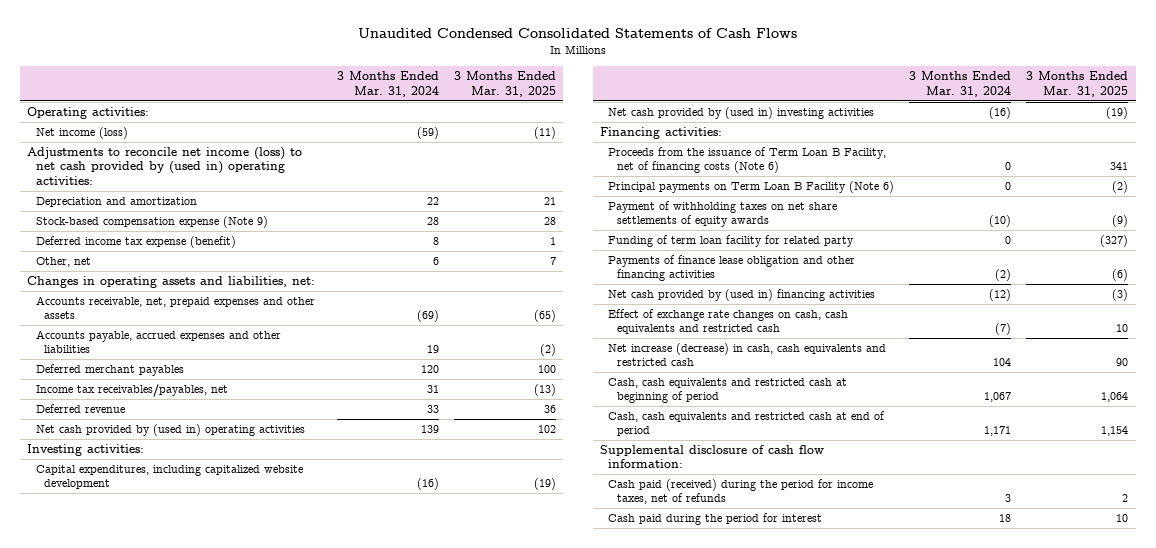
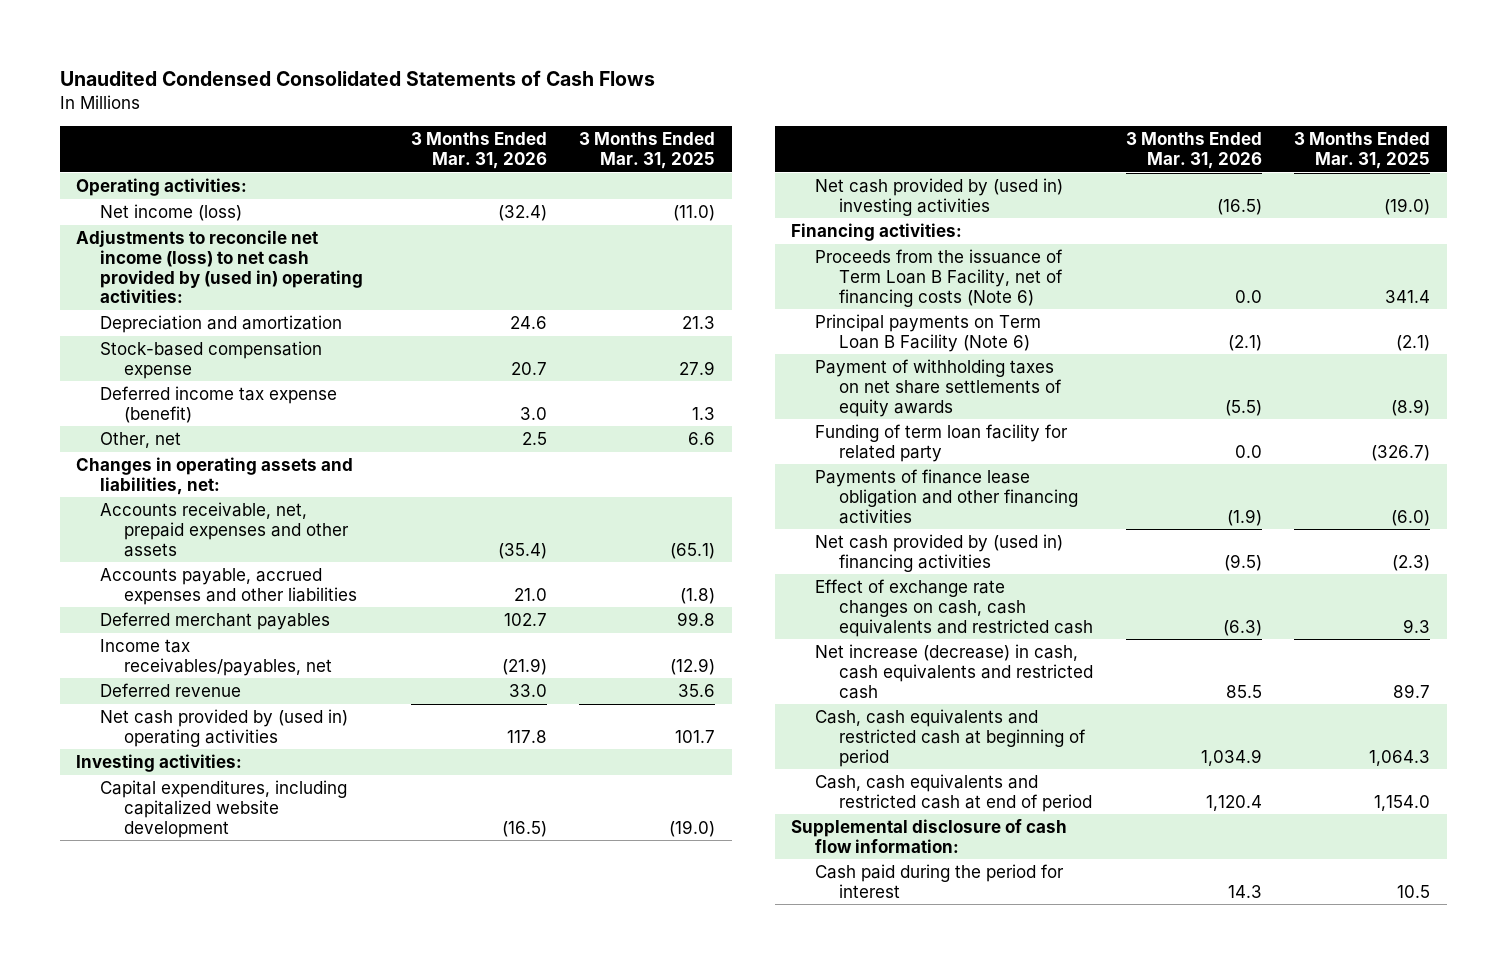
[336,71,439,97] 3 Months Ended Mar. 31, 2024 -> none
none -> [410,132,547,170] 3 Months Ended Mar. 31, 2026
[533,127,556,140] (11) -> [673,205,716,222] (11.0)
[543,197,556,206] 21 -> [682,316,716,330] 21.3
[35,216,268,229] Stock-based compensation expense (Note 9) -> [99,341,322,379] Stock-based compensation expense
[543,217,556,226] 28 -> [679,360,716,375] 27.9
[549,237,556,246] 1 -> [692,406,716,420] 1.3
[549,257,556,266] 7 -> [688,432,716,446] 6.6
[533,310,556,323] (65) -> [670,542,716,559] (65.1)
[539,344,556,357] (2) -> [680,587,716,604] (1.8)
[537,365,556,374] 100 -> [677,612,716,627] 99.8
[533,384,556,397] (13) -> [670,657,716,675] (12.9)
[543,405,556,414] 36 -> [678,684,716,698] 35.6
[537,425,556,434] 102 -> [675,729,716,743] 101.7
[533,478,556,491] (19) -> [669,819,716,837] (19.0)
[1106,107,1129,120] (19) -> [1384,197,1431,215] (19.0)
[1110,162,1129,171] 341 -> [1385,289,1431,303] 341.4
[1112,181,1129,194] (2) -> [1396,334,1431,351] (2.1)
[1112,215,1129,228] (9) -> [1391,398,1431,416] (8.9)
[1100,235,1129,248] (327) -> [1371,444,1431,461] (326.7)
[1112,269,1129,282] (6) -> [1391,509,1431,526] (6.0)
[1112,289,1129,302] (3) -> [1392,554,1431,571] (2.3)
[1116,324,1129,333] 10 -> [1403,618,1431,633] 9.3
[1116,358,1129,367] 90 -> [1393,683,1431,698] 89.7
[1101,392,1129,403] 1,064 -> [1369,749,1431,766] 1,064.3
[1101,426,1129,437] 1,154 -> [1374,794,1431,811] 1,154.0
[608,479,874,505] Cash paid (received) during the period for income taxes, net of refunds -> none
[1116,514,1129,523] 10 -> [1397,884,1431,898] 10.5

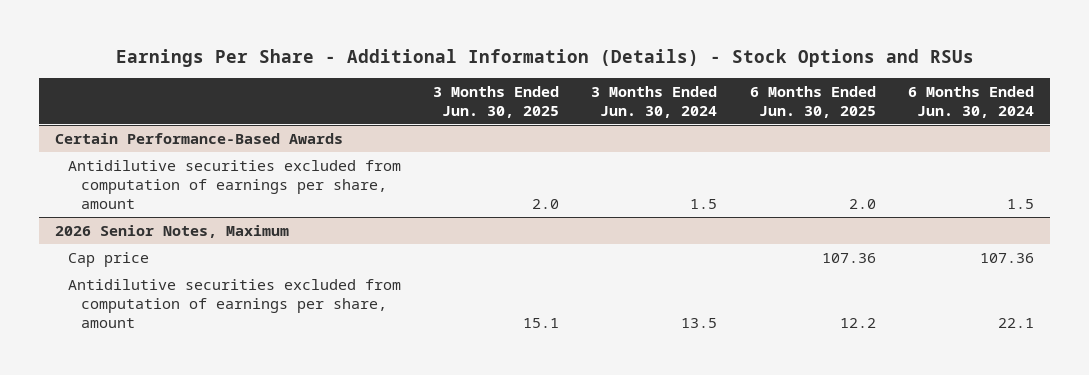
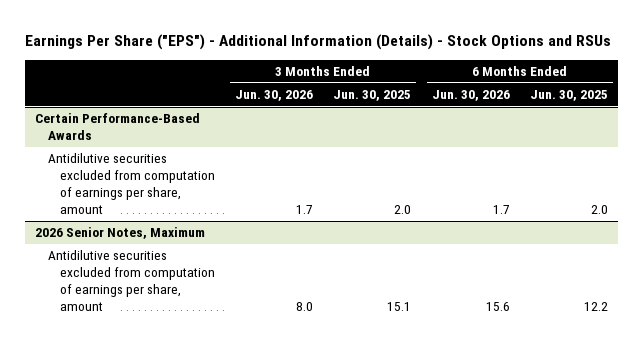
[115,48,974,67] Earnings Per Share - Additional Information (Details) - Stock Options and RSUs -> [25,34,612,51] Earnings Per Share ("EPS") - Additional Information (Details) - Stock Options and RSUs
[591,85,718,118] 3 Months Ended Jun. 30, 2024 -> none
[907,85,1034,118] 6 Months Ended Jun. 30, 2024 -> none
none -> [234,90,313,102] Jun. 30, 2026
none -> [431,90,510,102] Jun. 30, 2026
[68,251,150,267] Cap price -> none

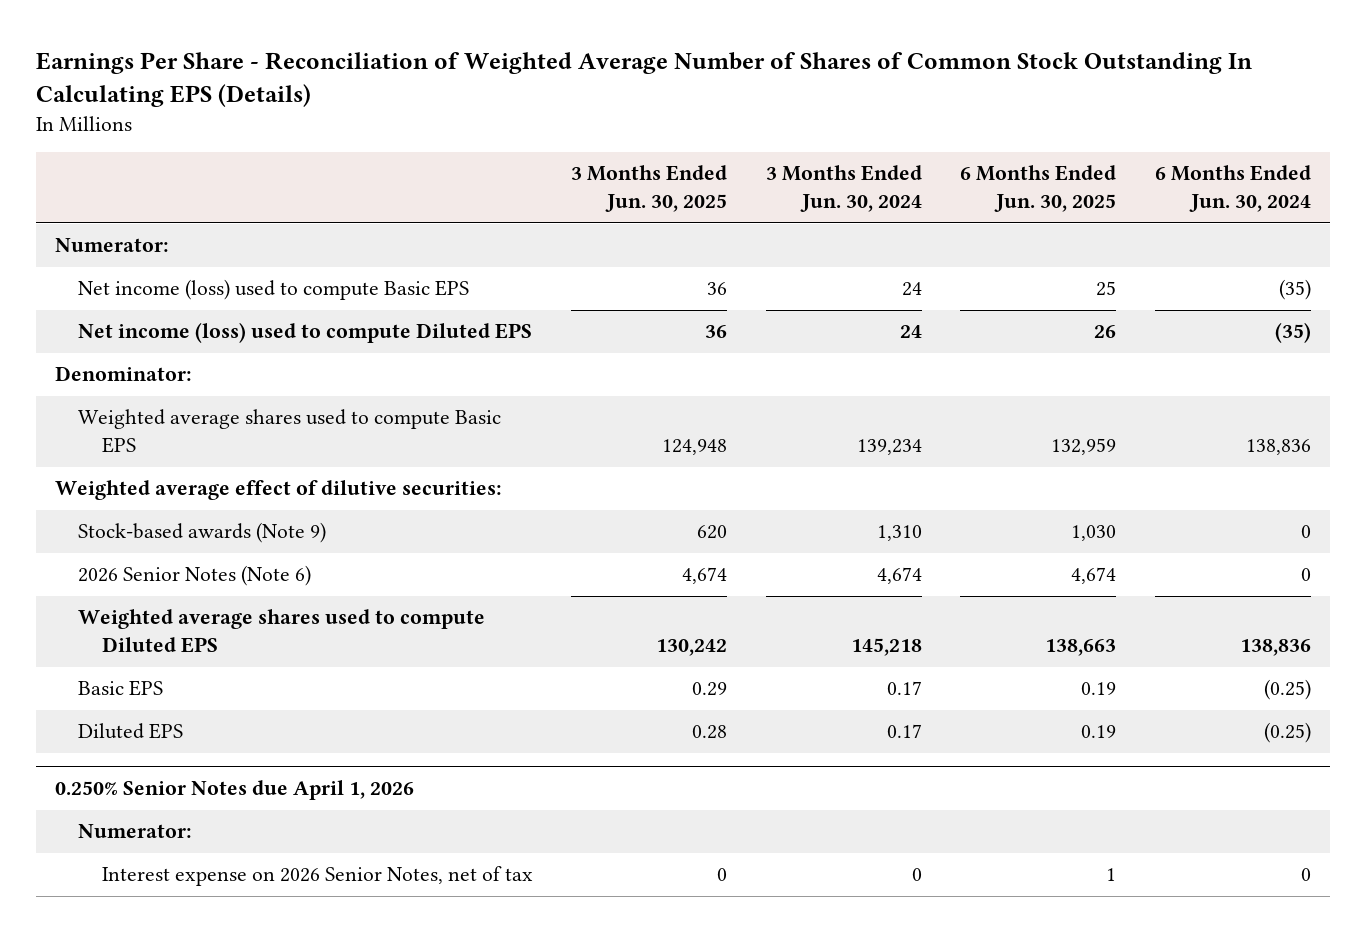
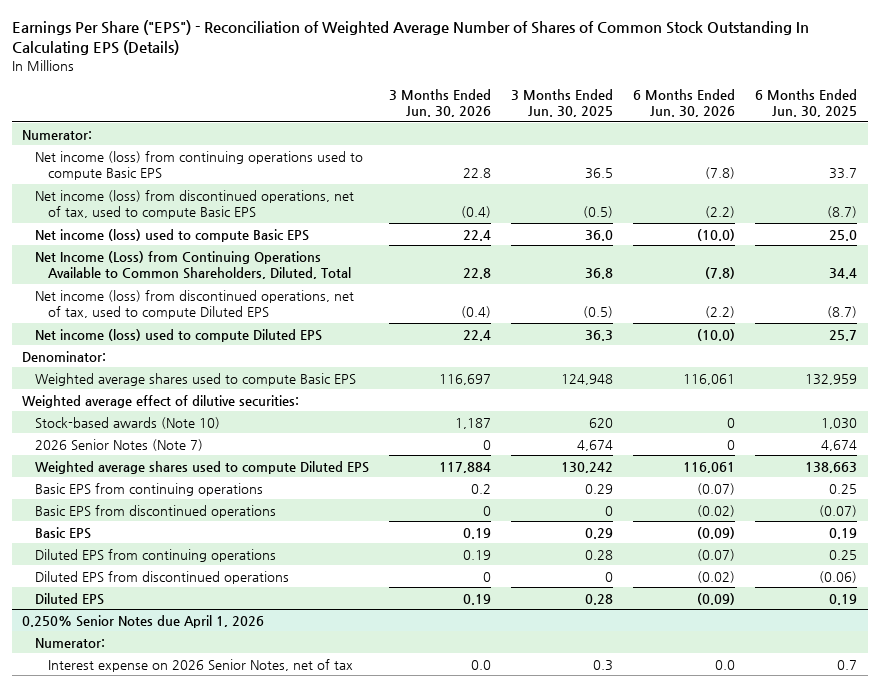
[35,51,1252,107] Earnings Per Share - Reconciliation of Weighted Average Number of Shares of Common Stock Outstanding In Calculating EPS (Details) -> [11,19,809,56] Earnings Per Share ("EPS") - Reconciliation of Weighted Average Number of Shares of Common Stock Outstanding In Calculating EPS (Details)
[765,165,922,213] 3 Months Ended Jun. 30, 2024 -> none
[1154,165,1311,213] 6 Months Ended Jun. 30, 2024 -> none
none -> [389,88,492,117] 3 Months Ended Jun. 30, 2026
none -> [633,88,736,117] 6 Months Ended Jun. 30, 2026
none -> [34,150,363,181] Net income (loss) from continuing operations used to compute Basic EPS
none -> [34,189,354,220] Net income (loss) from discontinued operations, net of tax, used to compute Basic EPS
[707,282,728,296] 36 -> [585,229,614,241] 36.0
[1096,281,1117,297] 25 -> [829,229,858,241] 25.0
none -> [34,250,352,280] Net Income (Loss) from Continuing Operations Available to Common Shareholders, Diluted, Total
none -> [34,289,354,320] Net income (loss) from discontinued operations, net of tax, used to compute Diluted EPS
[705,325,728,339] 36 -> [585,329,614,341] 36.3
[1094,325,1117,339] 26 -> [829,329,858,341] 25.7
[78,522,327,544] Stock-based awards (Note 9) -> [34,416,220,429] Stock-based awards (Note 10)
[78,565,312,587] 2026 Senior Notes (Note 6) -> [34,438,203,451] 2026 Senior Notes (Note 7)
none -> [34,482,263,496] Basic EPS from continuing operations
none -> [34,504,276,518] Basic EPS from discontinued operations
none -> [34,548,276,562] Diluted EPS from continuing operations
none -> [34,570,289,584] Diluted EPS from discontinued operations
[717,868,728,882] 0 -> [593,659,614,671] 0.3
[1106,868,1117,882] 1 -> [837,659,858,670] 0.7

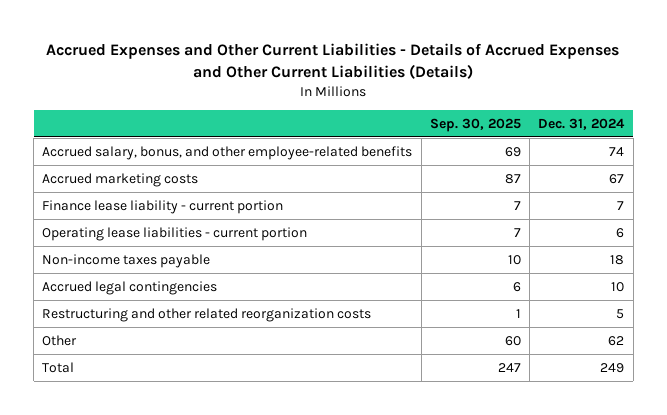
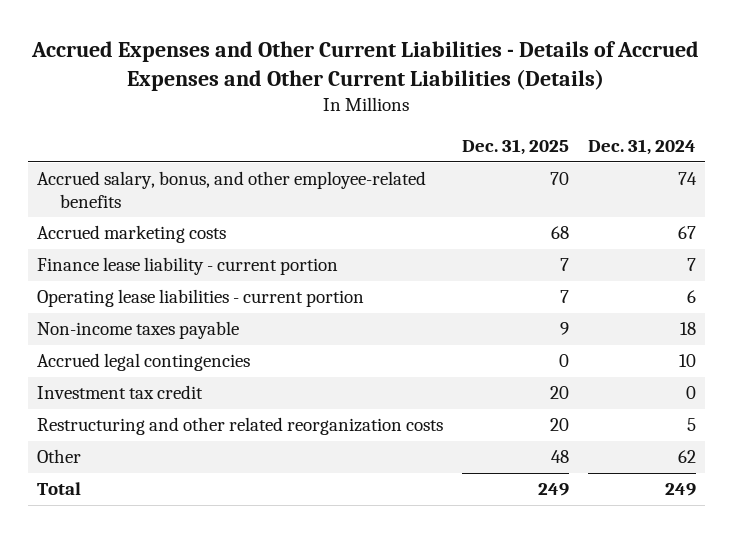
[429,117,521,132] Sep. 30, 2025 -> none
none -> [461,139,569,156] Dec. 31, 2025
none -> [37,385,204,400] Investment tax credit

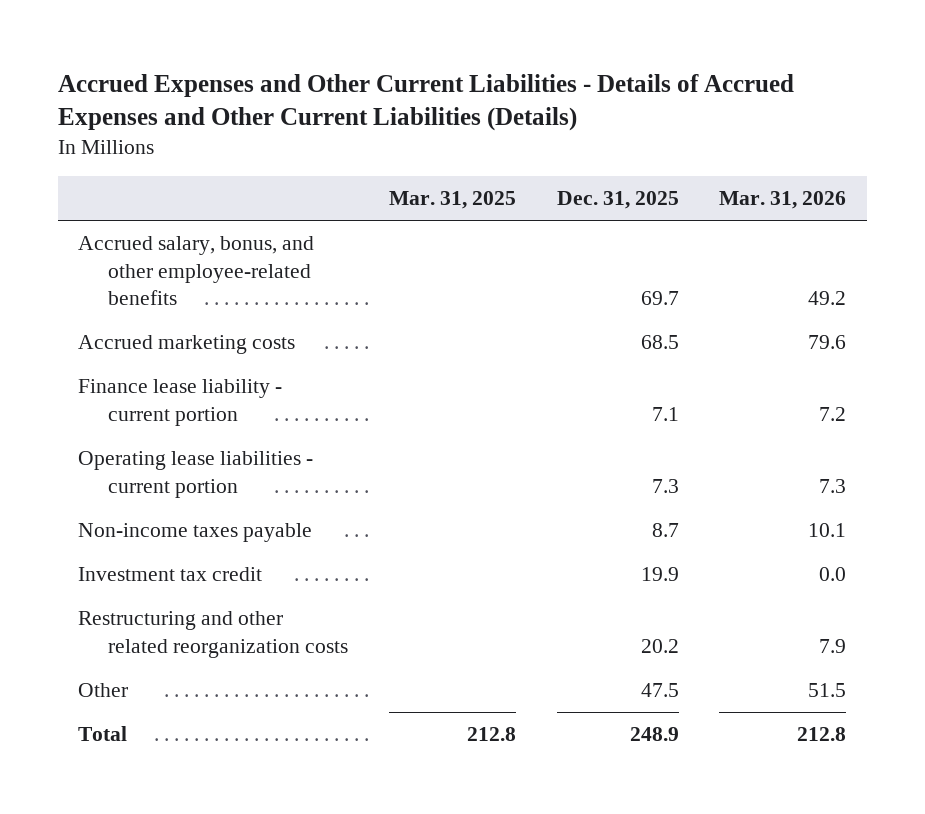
[587,139,696,156] Dec. 31, 2024 -> none
none -> [388,191,516,210] Mar. 31, 2025
none -> [719,191,847,210] Mar. 31, 2026
[37,353,251,372] Accrued legal contingencies -> none
[549,172,569,186] 70 -> [640,291,679,306] 69.7
[550,226,569,240] 68 -> [640,335,679,350] 68.5
[559,258,569,272] 7 -> [651,406,679,421] 7.1
[559,290,569,304] 7 -> [651,478,679,493] 7.3
[559,322,569,336] 9 -> [651,523,679,538] 8.7
[549,386,569,400] 20 -> [640,567,679,582] 19.9
[549,418,569,432] 20 -> [640,638,679,653] 20.2
[550,450,569,464] 48 -> [640,683,679,698] 47.5
[537,483,569,497] 249 -> [629,727,679,742] 248.9

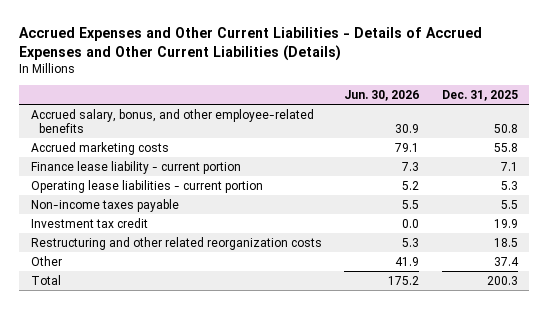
[388,191,516,210] Mar. 31, 2025 -> none
[719,191,847,210] Mar. 31, 2026 -> none
none -> [344,90,420,102] Jun. 30, 2026
[640,291,679,306] 69.7 -> [493,123,518,133] 50.8
[640,335,679,350] 68.5 -> [493,142,518,152] 55.8
[651,478,679,493] 7.3 -> [500,180,518,190] 5.3
[651,523,679,538] 8.7 -> [500,199,518,209] 5.5
[640,638,679,653] 20.2 -> [493,237,518,247] 18.5
[640,683,679,698] 47.5 -> [493,256,519,266] 37.4
[629,727,679,742] 248.9 -> [486,275,518,285] 200.3

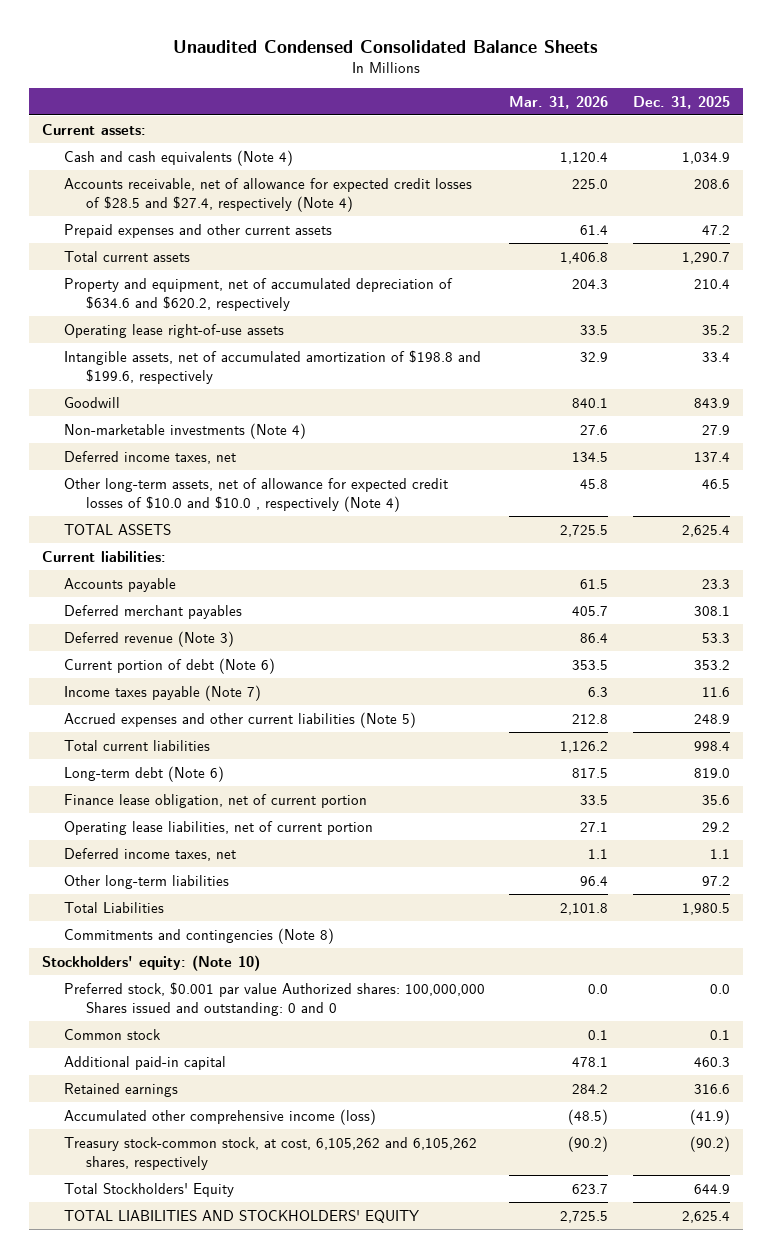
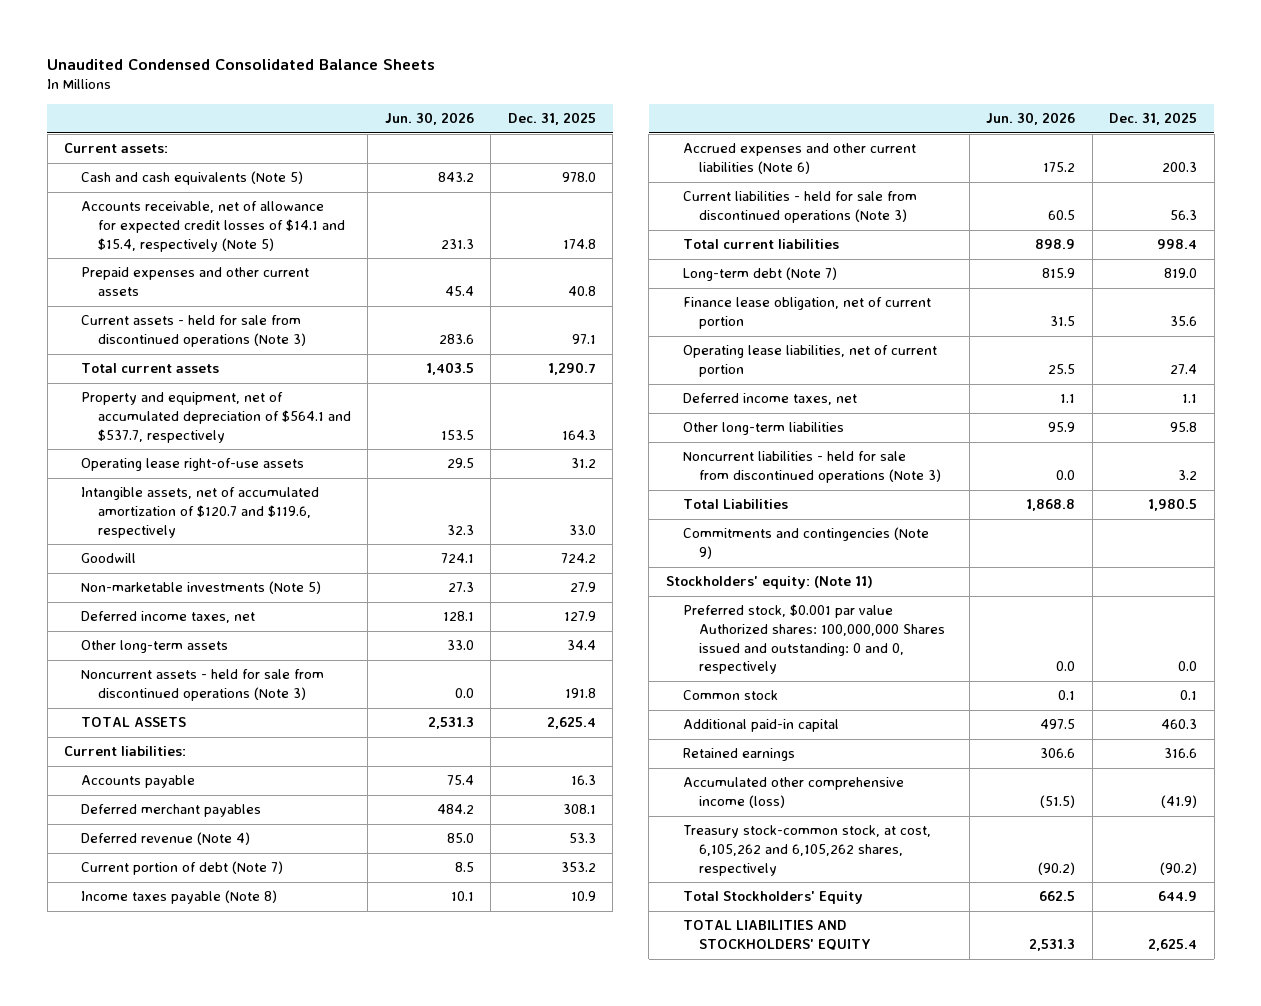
[509,95,609,109] Mar. 31, 2026 -> none
none -> [384,112,474,126] Jun. 30, 2026
[63,149,293,166] Cash and cash equivalents (Note 4) -> [81,171,304,186] Cash and cash equivalents (Note 5)
[682,151,731,164] 1,034.9 -> [561,172,596,183] 978.0
[63,177,472,212] Accounts receivable, net of allowance for expected credit losses of $28.5 and $27.4, respectively (Note 4) -> [81,201,345,252] Accounts receivable, net of allowance for expected credit losses of $14.1 and $15.4, respectively (Note 5)
[694,178,731,189] 208.6 -> [562,238,596,249] 174.8
[702,224,731,235] 47.2 -> [567,286,596,297] 40.8
none -> [81,315,306,348] Current assets - held for sale from discontinued operations (Note 3)
[63,277,453,311] Property and equipment, net of accumulated depreciation of $634.6 and $620.2, respectively -> [81,392,351,443] Property and equipment, net of accumulated depreciation of $564.1 and $537.7, respectively
[694,278,731,289] 210.4 -> [561,429,596,440] 164.3
[702,324,731,335] 35.2 -> [570,458,596,469] 31.2
[63,349,481,384] Intangible assets, net of accumulated amortization of $198.8 and $199.6, respectively -> [81,487,320,538] Intangible assets, net of accumulated amortization of $120.7 and $119.6, respectively
[702,351,731,362] 33.4 -> [568,524,596,535] 33.0
[694,397,731,408] 843.9 -> [560,553,596,564] 724.2
[63,422,306,439] Non-marketable investments (Note 4) -> [81,581,322,595] Non-marketable investments (Note 5)
[694,451,731,462] 137.4 -> [563,611,596,622] 127.9
[63,477,448,512] Other long-term assets, net of allowance for expected credit losses of $10.0 and $10.0 , respectively (Note 4) -> [81,640,229,654] Other long-term assets
[702,478,731,489] 46.5 -> [566,640,596,651] 34.4
none -> [81,669,325,702] Noncurrent assets - held for sale from discontinued operations (Note 3)
[702,578,731,589] 23.3 -> [570,775,596,786] 16.3
[63,630,234,647] Deferred revenue (Note 3) -> [81,832,251,846] Deferred revenue (Note 4)
[63,657,275,674] Current portion of debt (Note 6) -> [81,861,284,876] Current portion of debt (Note 7)
[63,684,261,701] Income taxes payable (Note 7) -> [81,890,278,905] Income taxes payable (Note 8)
[702,686,731,697] 11.6 -> [570,891,596,902] 10.9
[63,711,416,728] Accrued expenses and other current liabilities (Note 5) -> [682,143,916,175] Accrued expenses and other current liabilities (Note 6)
[694,713,731,724] 248.9 -> [1162,162,1198,173] 200.3
none -> [682,191,917,224] Current liabilities - held for sale from discontinued operations (Note 3)
[63,765,224,782] Long-term debt (Note 6) -> [682,267,837,282] Long-term debt (Note 7)
[702,821,731,832] 29.2 -> [1170,364,1198,375] 27.4
[702,875,731,886] 97.2 -> [1170,422,1198,433] 95.8
none -> [682,451,942,484] Noncurrent liabilities - held for sale from discontinued operations (Note 3)
[63,927,334,944] Commitments and contingencies (Note 8) -> [682,527,929,560] Commitments and contingencies (Note 9)
[41,954,260,971] Stockholders' equity: (Note 10) -> [665,576,873,590] Stockholders' equity: (Note 11)
[63,981,485,1016] Preferred stock, $0.001 par value Authorized shares: 100,000,000 Shares issued and outstanding: 0 and 0 -> [682,604,946,675] Preferred stock, $0.001 par value Authorized shares: 100,000,000 Shares issued and outstanding: 0 and 0, respectively

